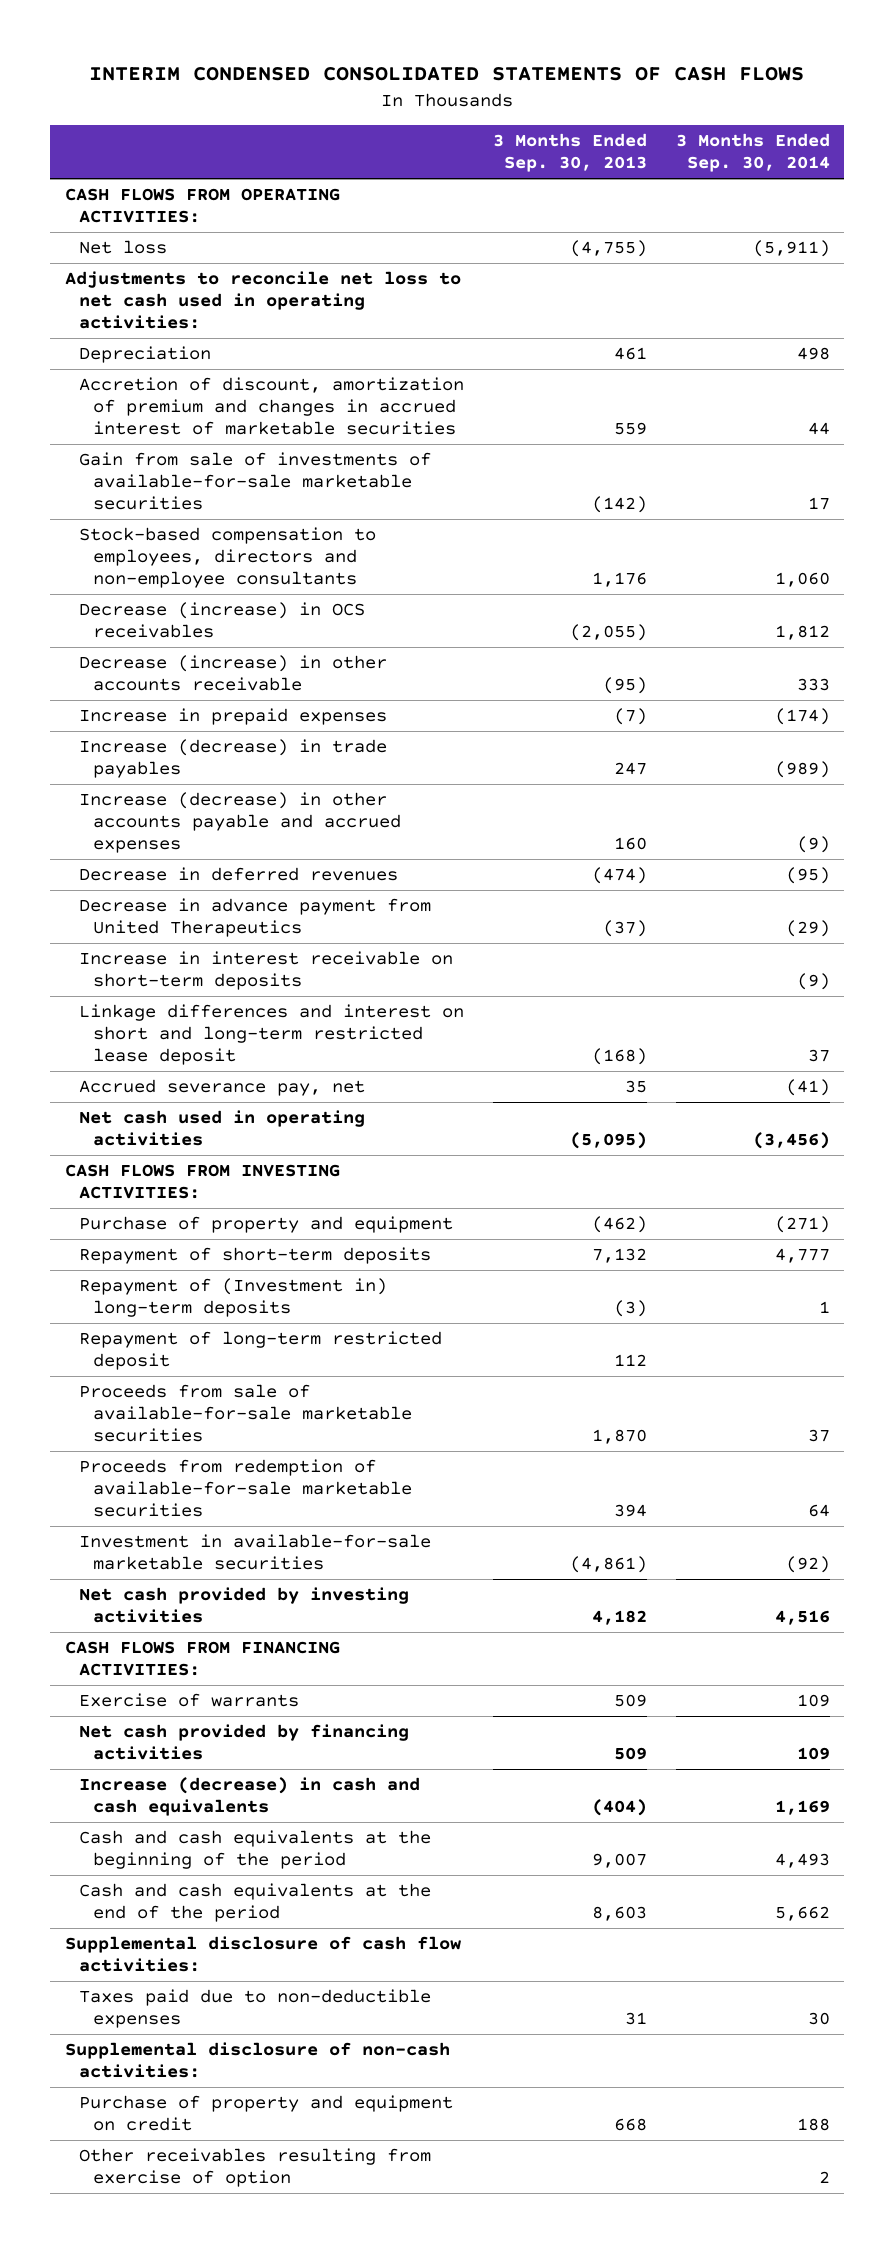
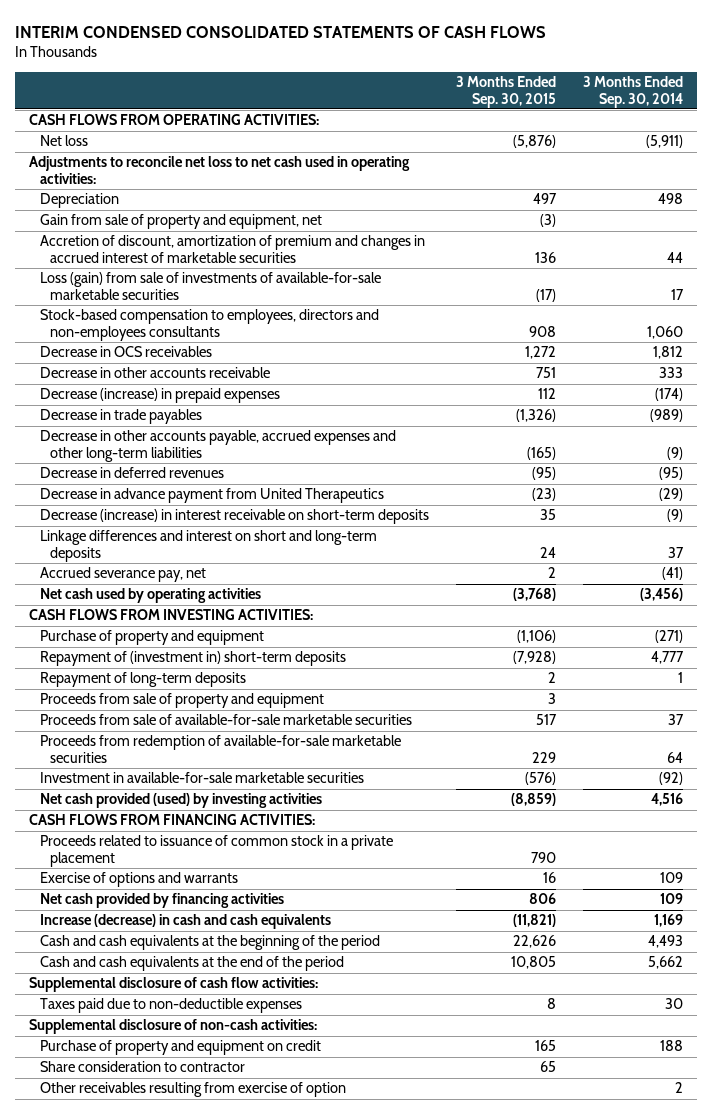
[492,133,647,173] 3 Months Ended Sep. 30, 2013 -> none
none -> [455,76,556,108] 3 Months Ended Sep. 30, 2015
none -> [39,214,322,230] Gain from sale of property and equipment, net
[78,452,431,511] Gain from sale of investments of available-for-sale marketable securities -> [39,272,381,301] Loss (gain) from sale of investments of available-for-sale marketable securities
[78,527,376,589] Stock-based compensation to employees, directors and non-employee consultants -> [39,309,379,342] Stock-based compensation to employees, directors and non-employees consultants
[78,602,365,639] Decrease (increase) in OCS receivables -> [39,346,212,358] Decrease in OCS receivables
[78,655,387,692] Decrease (increase) in other accounts receivable -> [39,367,270,379] Decrease in other accounts receivable
[78,708,387,726] Increase in prepaid expenses -> [39,388,280,404] Decrease (increase) in prepaid expenses
[78,739,387,779] Increase (decrease) in trade payables -> [39,409,202,425] Decrease in trade payables
[78,792,401,854] Increase (decrease) in other accounts payable and accrued expenses -> [39,430,396,463] Decrease in other accounts payable, accrued expenses and other long-term liabilities
[78,951,453,991] Increase in interest receivable on short-term deposits -> [39,509,429,525] Decrease (increase) in interest receivable on short-term deposits
[78,1004,464,1066] Linkage differences and interest on short and long-term restricted lease deposit -> [39,530,377,563] Linkage differences and interest on short and long-term deposits
[78,1110,365,1147] Net cash used in operating activities -> [39,588,261,604] Net cash used by operating activities
[78,1331,442,1371] Repayment of long-term restricted deposit -> none
[78,1247,431,1265] Repayment of short-term deposits -> [39,651,346,667] Repayment of (investment in) short-term deposits
[78,1278,387,1318] Repayment of (Investment in) long-term deposits -> [39,672,246,688] Repayment of long-term deposits
none -> [39,693,324,709] Proceeds from sale of property and equipment
[78,1587,409,1624] Net cash provided by investing activities -> [39,793,322,809] Net cash provided (used) by investing activities
none -> [39,835,393,868] Proceeds related to issuance of common stock in a private placement
[78,1693,299,1708] Exercise of warrants -> [39,872,238,888] Exercise of options and warrants
none -> [39,1061,245,1073] Share consideration to contractor

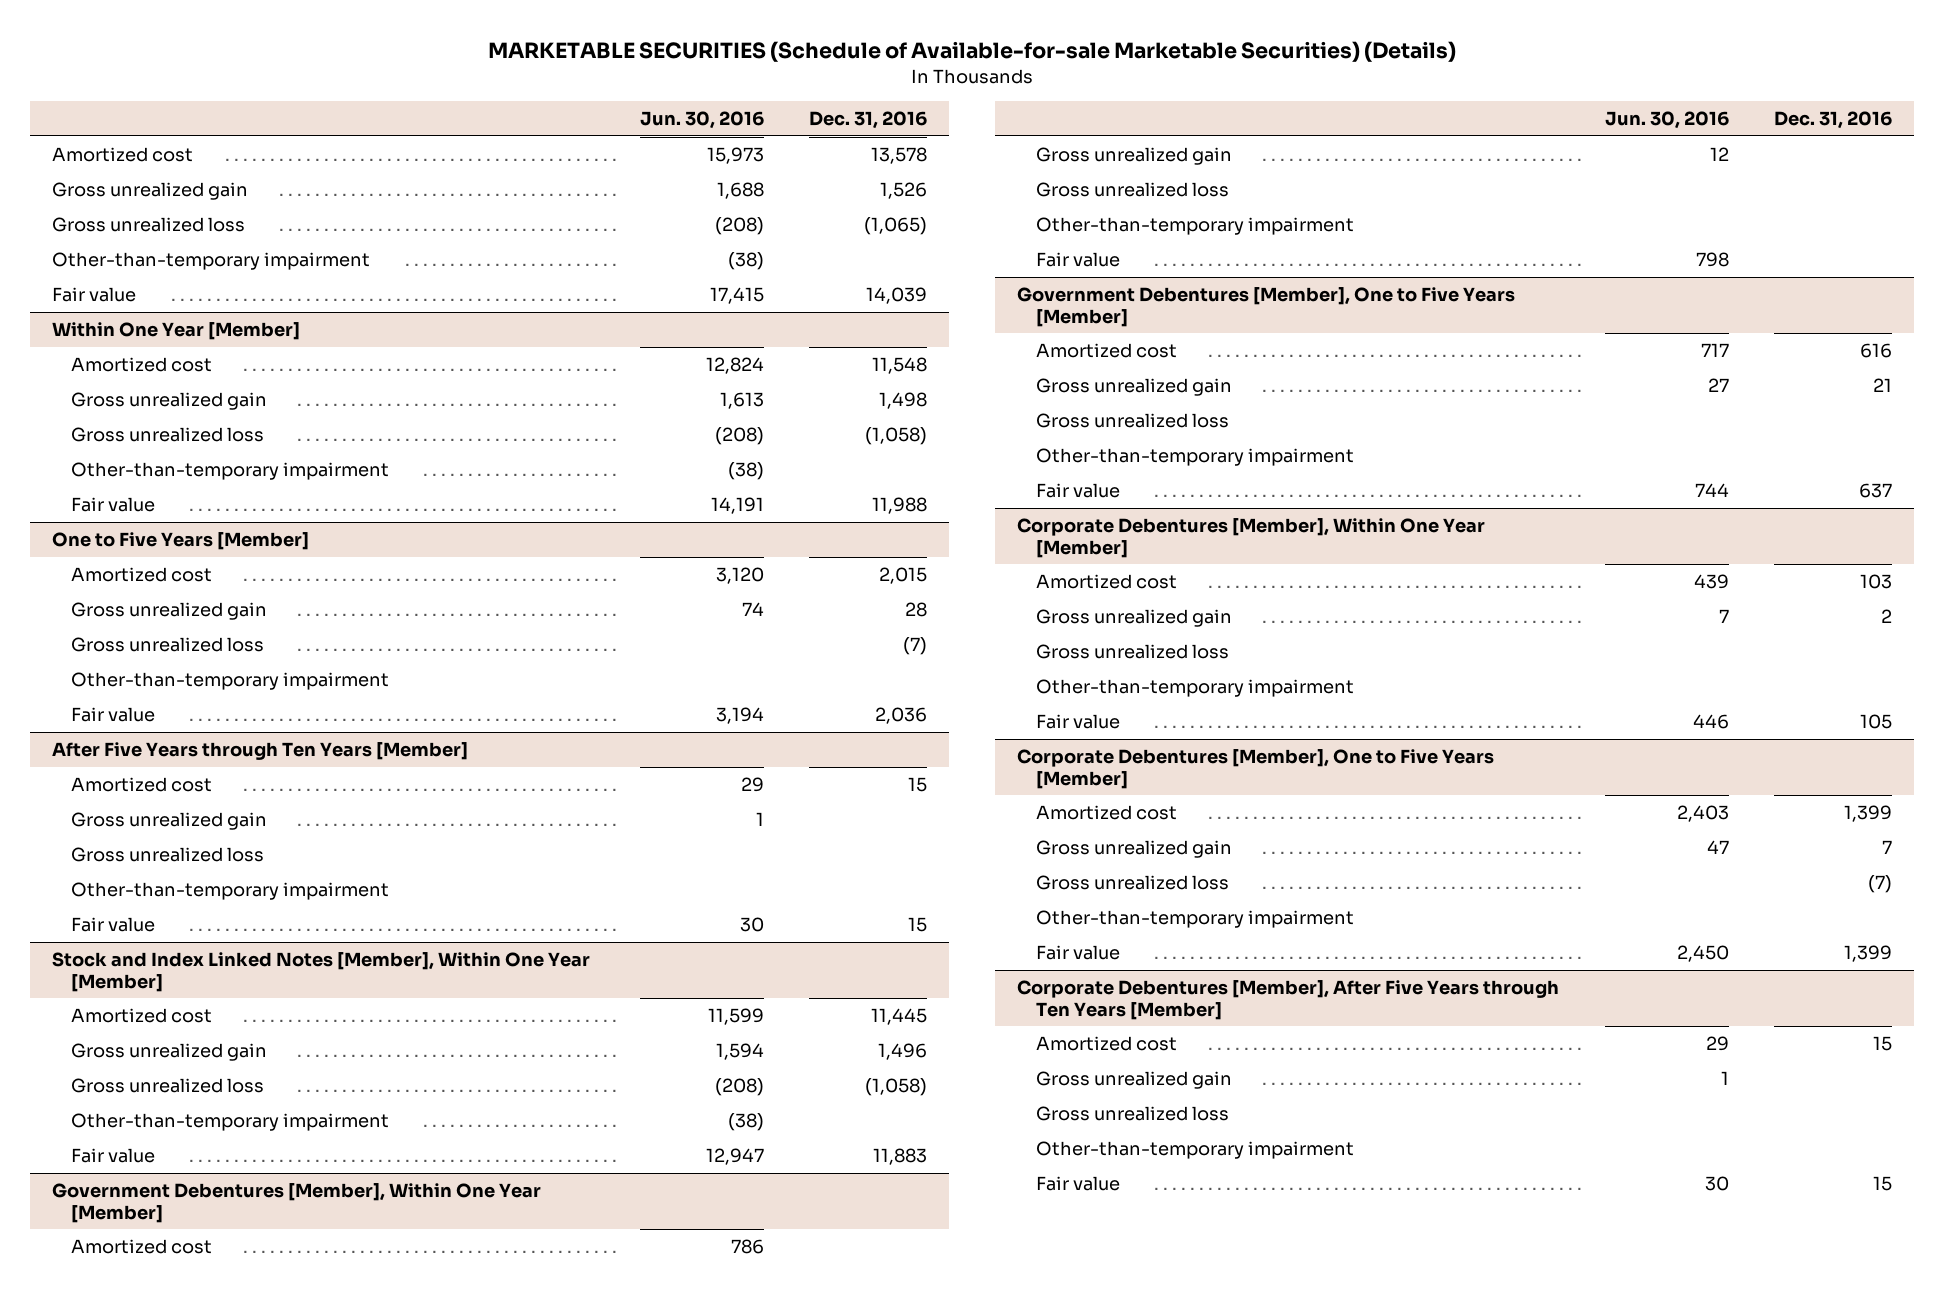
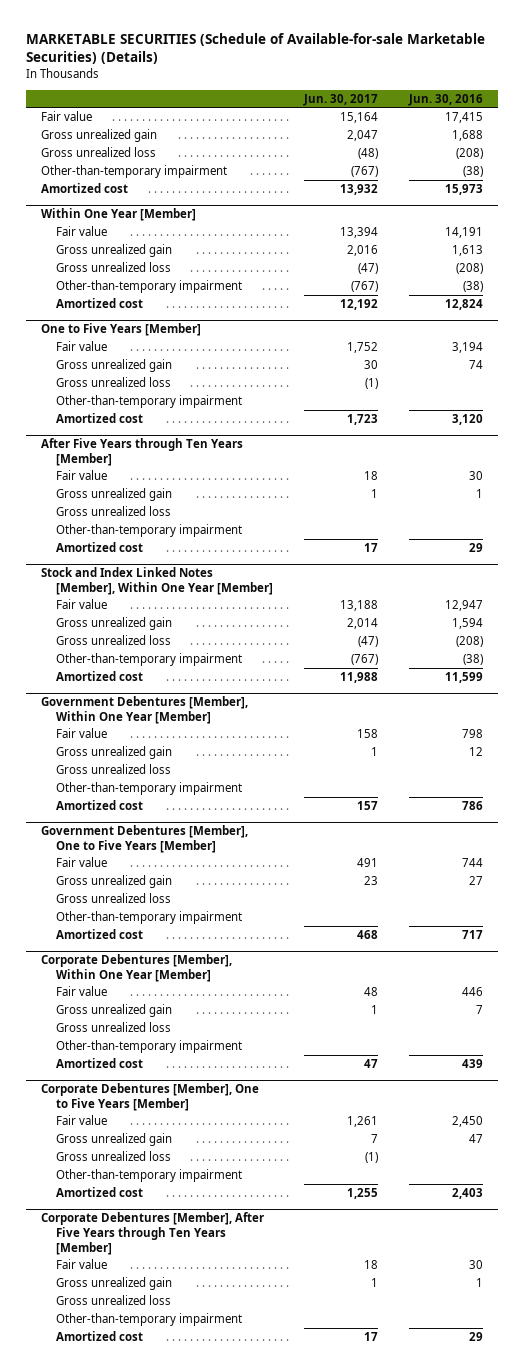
[808,110,927,129] Dec. 31, 2016 -> none
none -> [303,93,379,106] Jun. 30, 2017
[52,287,137,303] Fair value -> [41,110,93,121] Fair value
[52,147,194,163] Amortized cost -> [41,182,129,193] Amortized cost
[70,497,155,513] Fair value -> [56,225,108,236] Fair value
[70,357,212,373] Amortized cost -> [56,297,144,308] Amortized cost
[70,707,155,723] Fair value -> [56,340,108,351] Fair value
[70,567,212,583] Amortized cost -> [56,412,144,423] Amortized cost
[70,917,155,933] Fair value -> [56,469,108,480] Fair value
[70,777,212,793] Amortized cost -> [56,541,144,552] Amortized cost
[70,1148,155,1164] Fair value -> [56,598,108,609] Fair value
[70,1008,212,1024] Amortized cost -> [56,670,144,681] Amortized cost
[1035,252,1120,268] Fair value -> [56,727,108,738] Fair value
[70,1239,212,1255] Amortized cost -> [56,799,144,810] Amortized cost
[1035,483,1120,499] Fair value -> [56,856,108,867] Fair value
[1035,343,1177,359] Amortized cost -> [56,928,144,939] Amortized cost
[1035,714,1120,730] Fair value -> [56,985,108,996] Fair value
[1035,574,1177,590] Amortized cost -> [56,1057,144,1068] Amortized cost
[1035,945,1120,961] Fair value -> [56,1114,108,1125] Fair value
[1035,805,1177,821] Amortized cost -> [56,1186,144,1197] Amortized cost
[1035,1176,1120,1192] Fair value -> [56,1258,108,1269] Fair value
[1035,1036,1177,1052] Amortized cost -> [56,1330,144,1341] Amortized cost

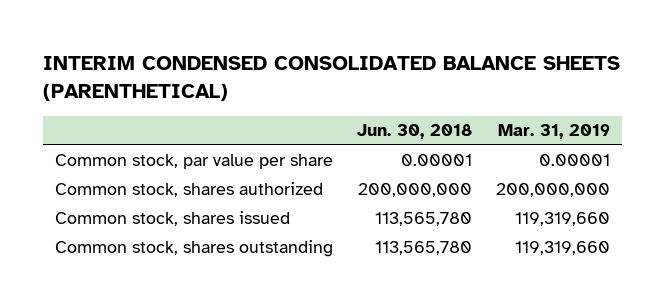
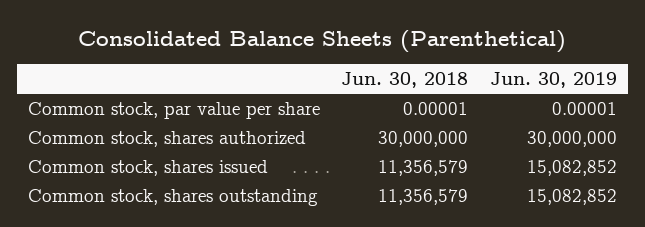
[42,56,620,101] INTERIM CONDENSED CONSOLIDATED BALANCE SHEETS (PARENTHETICAL) -> [78,29,567,53] Consolidated Balance Sheets (Parenthetical)
[497,124,610,140] Mar. 31, 2019 -> none
none -> [489,72,617,89] Jun. 30, 2019
[357,183,472,198] 200,000,000 -> [378,130,469,147] 30,000,000
[374,212,472,227] 113,565,780 -> [378,159,469,176] 11,356,579
[374,241,472,256] 113,565,780 -> [378,188,469,205] 11,356,579

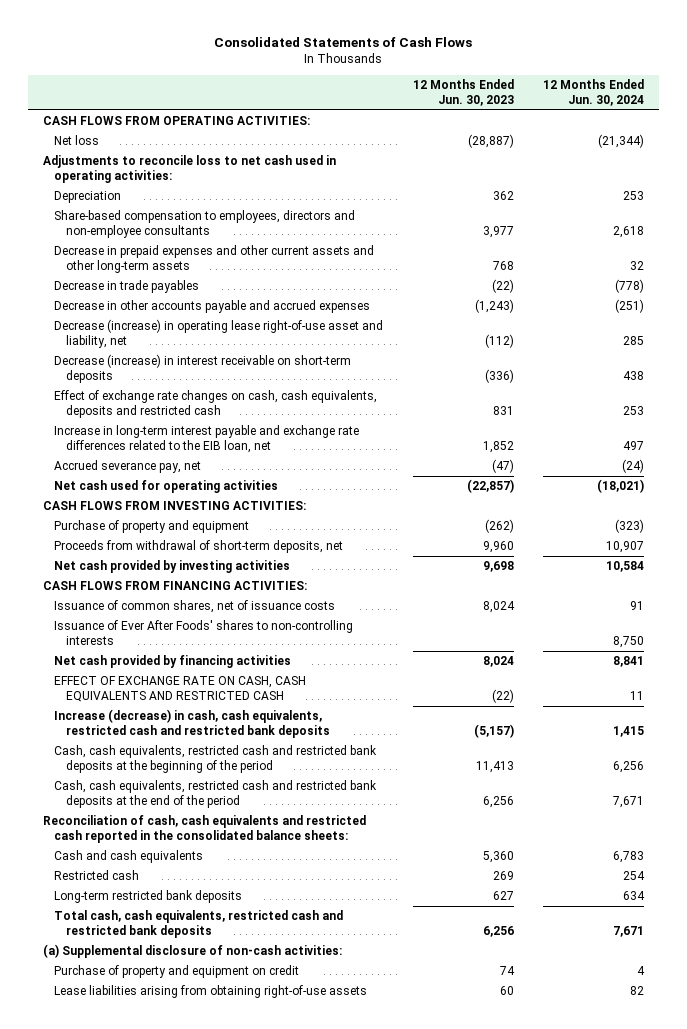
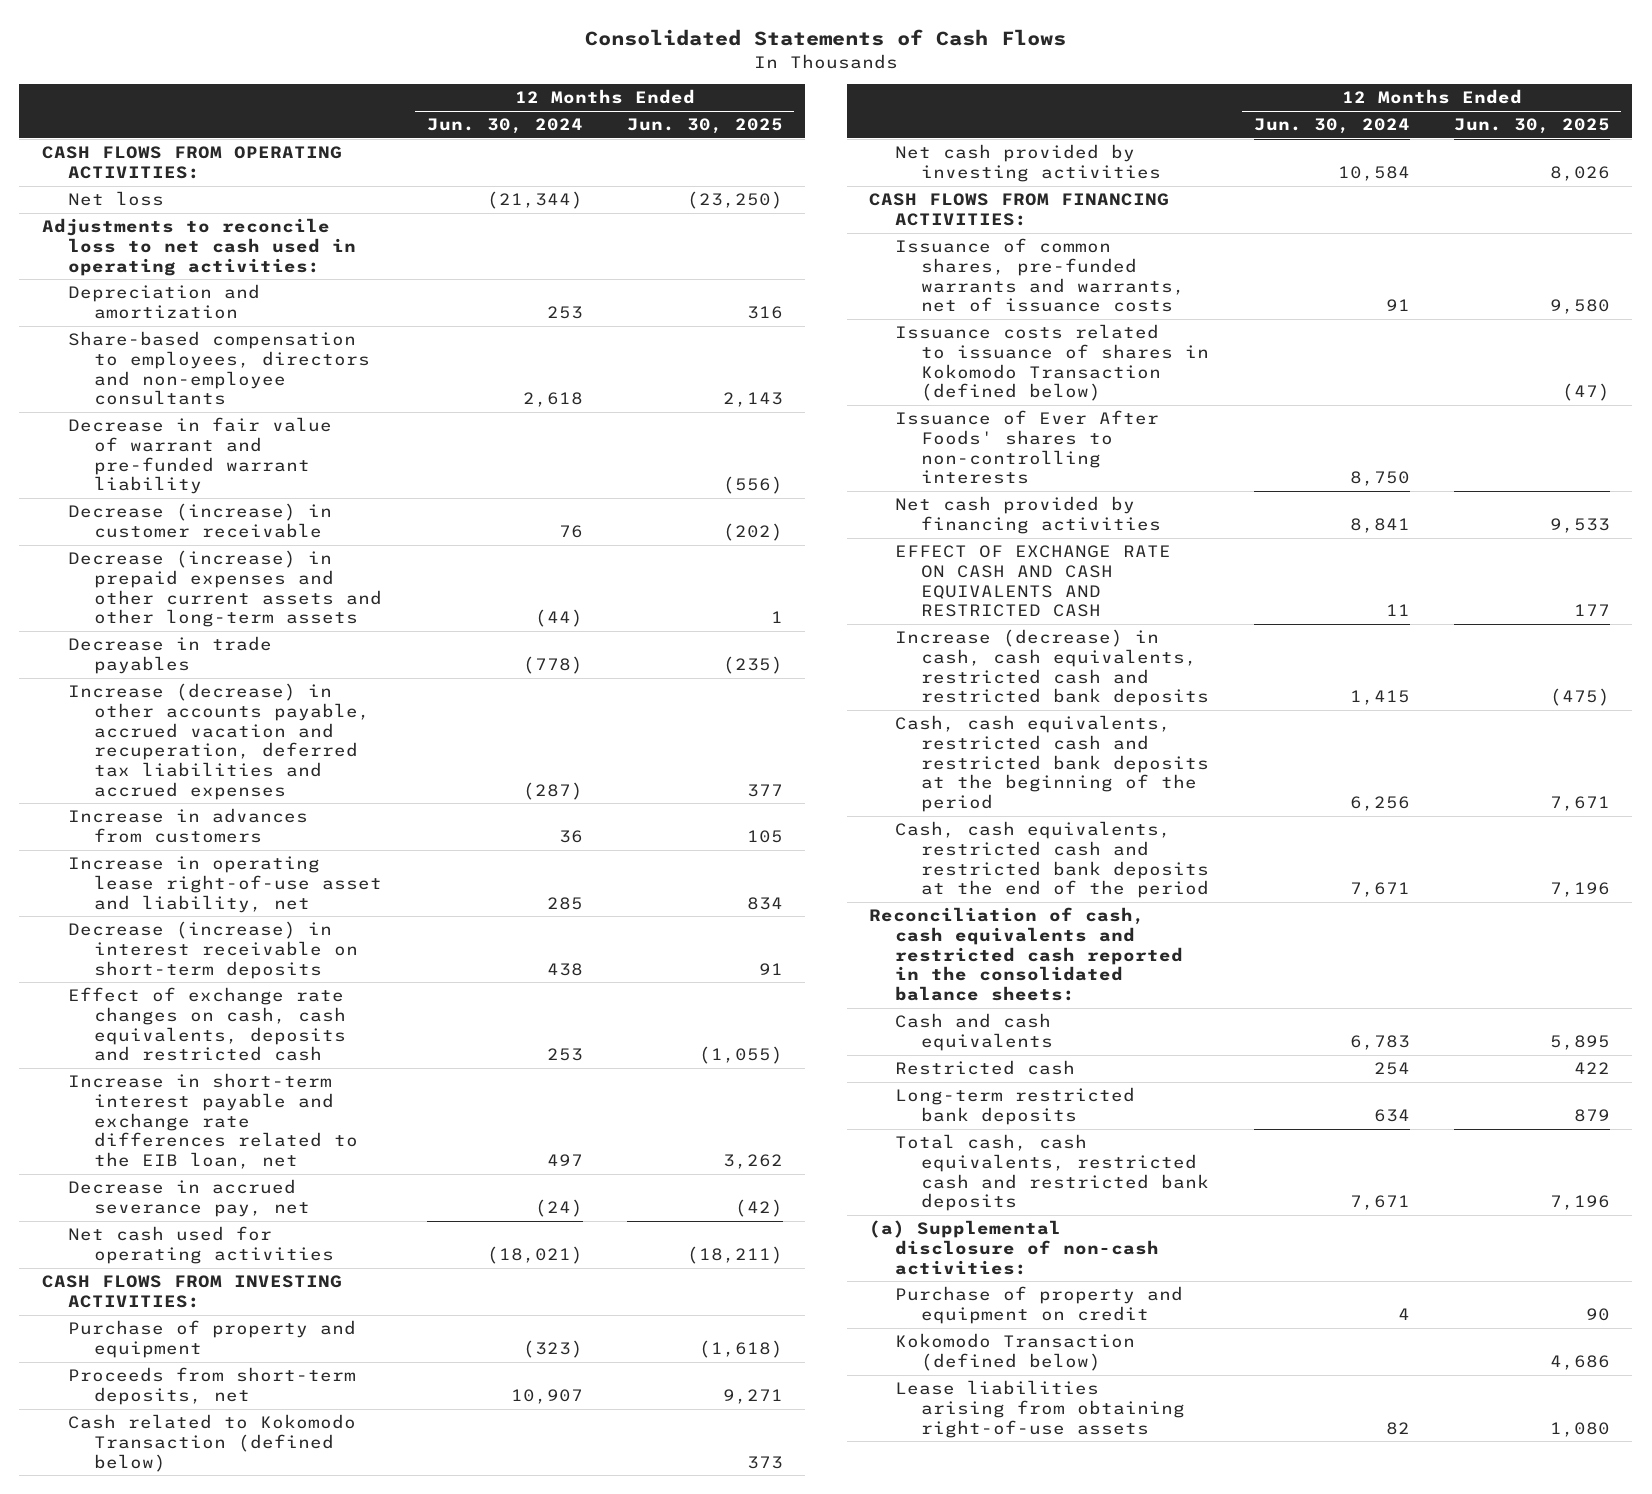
[412,79,514,106] 12 Months Ended Jun. 30, 2023 -> none
none -> [626,118,783,135] Jun. 30, 2025
[54,191,122,204] Depreciation -> [67,284,260,319] Depreciation and amortization
none -> [67,417,332,495] Decrease in fair value of warrant and pre-funded warrant liability
none -> [67,503,332,538] Decrease (increase) in customer receivable
[54,245,375,273] Decrease in prepaid expenses and other current assets and other long-term assets -> [67,550,383,628] Decrease (increase) in prepaid expenses and other current assets and other long-term assets
[629,260,644,270] 32 -> [534,609,583,628] (44)
[54,300,371,314] Decrease in other accounts payable and accrued expenses -> [67,683,371,800] Increase (decrease) in other accounts payable, accrued vacation and recuperation, deferred tax liabilities and accrued expenses
[614,299,644,314] (251) -> [522,781,583,800] (287)
none -> [67,808,308,843] Increase in advances from customers
[54,319,384,348] Decrease (increase) in operating lease right-of-use asset and liability, net -> [67,856,383,913] Increase in operating lease right-of-use asset and liability, net
[54,425,360,453] Increase in long-term interest payable and exchange rate differences related to the EIB loan, net -> [67,1073,359,1169] Increase in short-term interest payable and exchange rate differences related to the EIB loan, net
[54,460,202,474] Accrued severance pay, net -> [67,1179,311,1217] Decrease in accrued severance pay, net
[54,540,344,554] Proceeds from withdrawal of short-term deposits, net -> [67,1367,356,1405] Proceeds from short-term deposits, net
none -> [67,1414,356,1472] Cash related to Kokomodo Transaction (defined below)
[54,600,336,614] Issuance of common shares, net of issuance costs -> [894,238,1186,313] Issuance of common shares, pre-funded warrants and warrants, net of issuance costs
none -> [894,324,1210,402] Issuance costs related to issuance of shares in Kokomodo Transaction (defined below)
[54,676,307,702] EFFECT OF EXCHANGE RATE ON CASH, CASH EQUIVALENTS AND RESTRICTED CASH -> [894,545,1171,618] EFFECT OF EXCHANGE RATE ON CASH AND CASH EQUIVALENTS AND RESTRICTED CASH
none -> [894,1333,1135,1371] Kokomodo Transaction (defined below)

